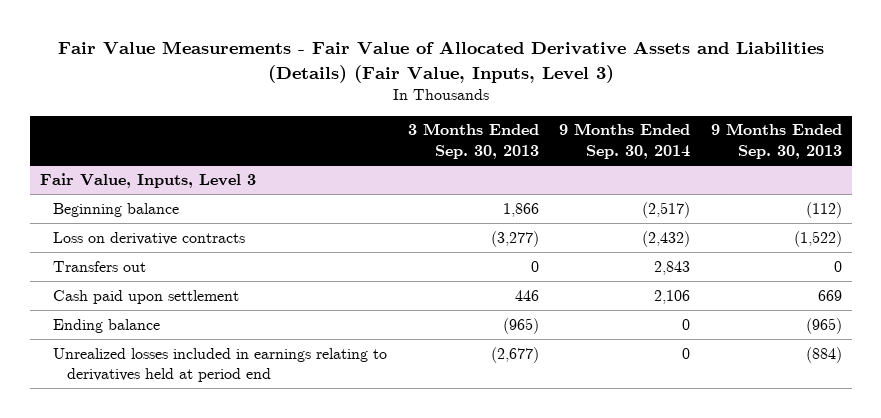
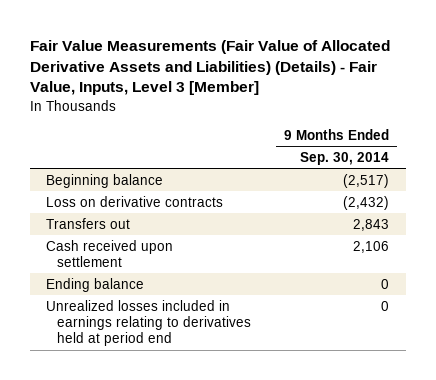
[57,41,824,83] Fair Value Measurements - Fair Value of Allocated Derivative Assets and Liabilities (Details) (Fair Value, Inputs, Level 3) -> [29,39,390,96] Fair Value Measurements (Fair Value of Allocated Derivative Assets and Liabilities) (Details) - Fair Value, Inputs, Level 3 [Member]
[407,123,539,159] 3 Months Ended Sep. 30, 2013 -> none
[710,123,842,159] 9 Months Ended Sep. 30, 2013 -> none
[39,172,256,188] Fair Value, Inputs, Level 3 -> none
[53,289,240,304] Cash paid upon settlement -> [46,239,174,267] Cash received upon settlement

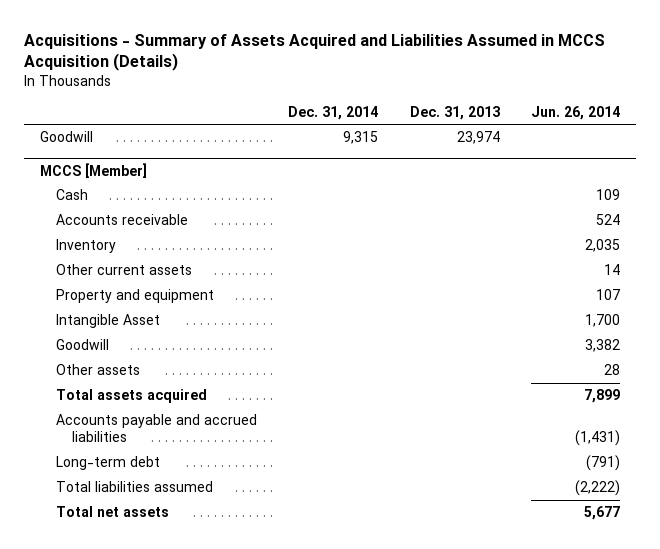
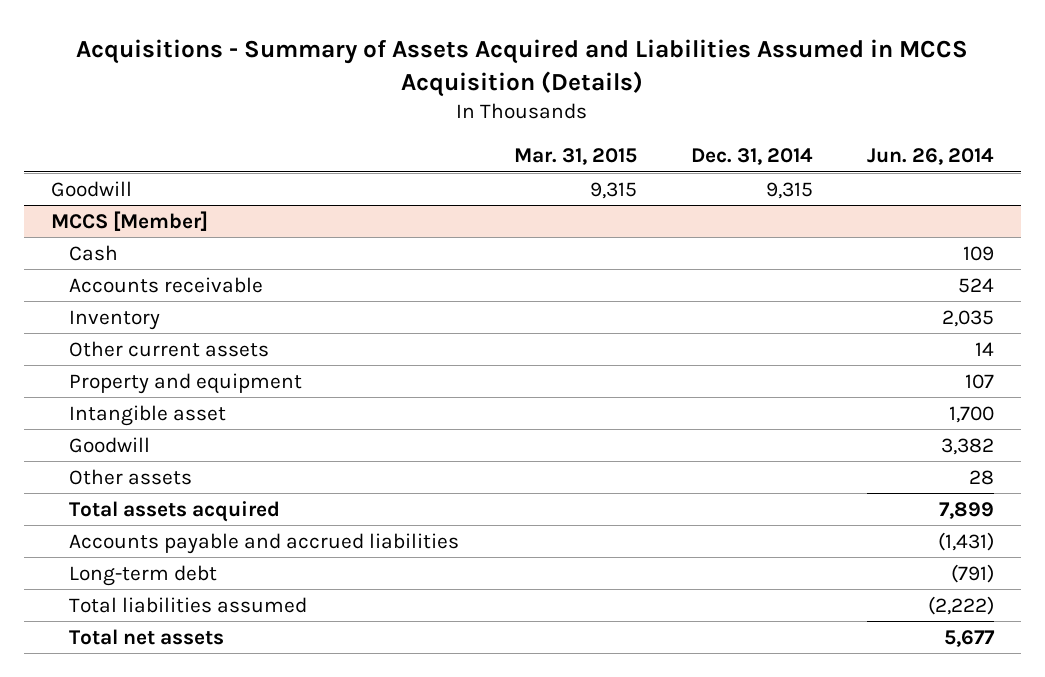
[409,105,500,120] Dec. 31, 2013 -> none
none -> [513,148,637,166] Mar. 31, 2015
[55,314,160,329] Intangible Asset -> [69,404,227,426] Intangible asset

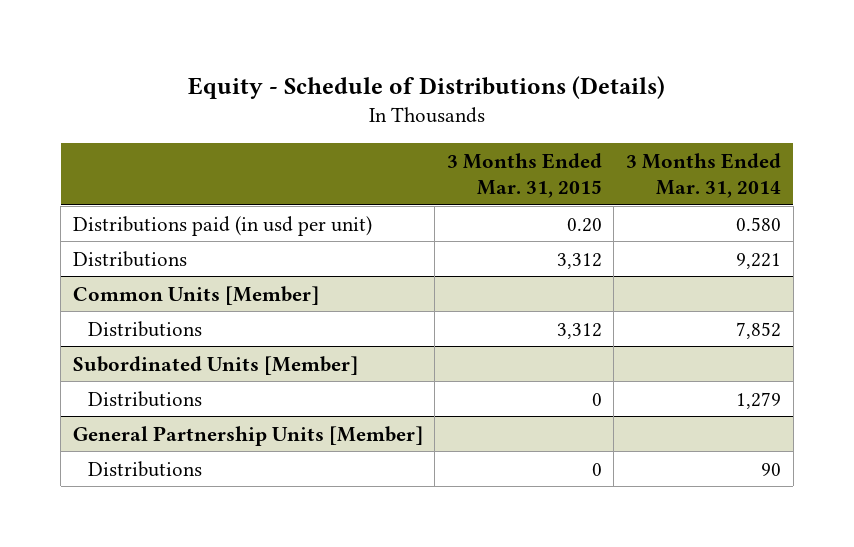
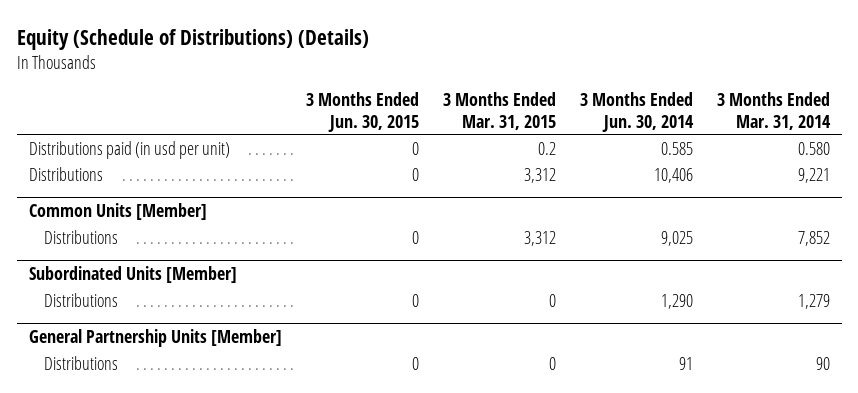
[187,75,665,99] Equity - Schedule of Distributions (Details) -> [16,28,369,50] Equity (Schedule of Distributions) (Details)
none -> [305,92,419,132] 3 Months Ended Jun. 30, 2015
none -> [579,92,694,132] 3 Months Ended Jun. 30, 2014
[566,217,602,232] 0.20 -> [537,141,556,155] 0.2

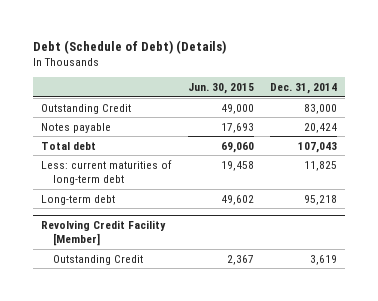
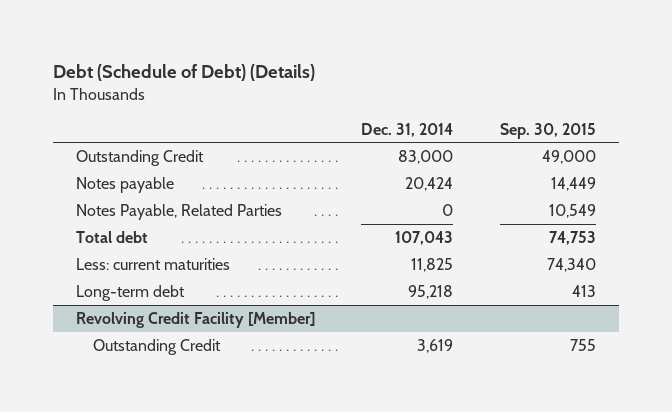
[187,83,254,95] Jun. 30, 2015 -> none
none -> [499,122,596,139] Sep. 30, 2015
none -> [76,203,283,220] Notes Payable, Related Parties
[41,159,173,186] Less: current maturities of long-term debt -> [76,257,231,270] Less: current maturities

